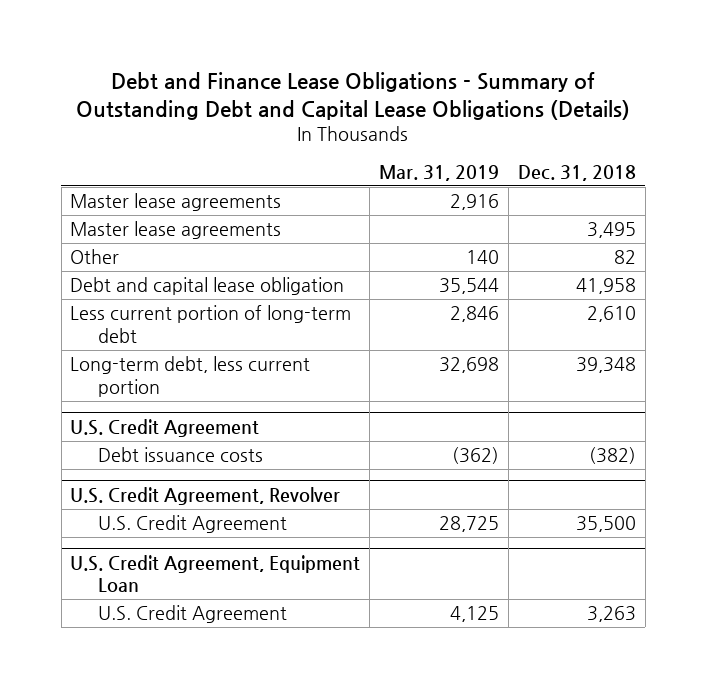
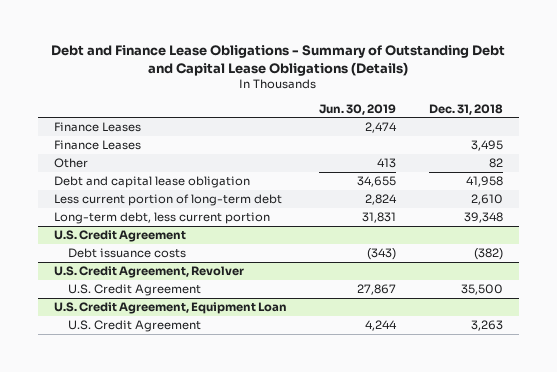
[379,164,500,181] Mar. 31, 2019 -> none
none -> [319,103,397,115] Jun. 30, 2019
[70,193,282,212] Master lease agreements -> [53,121,141,132] Finance Leases
[70,221,282,240] Master lease agreements -> [53,139,141,150] Finance Leases

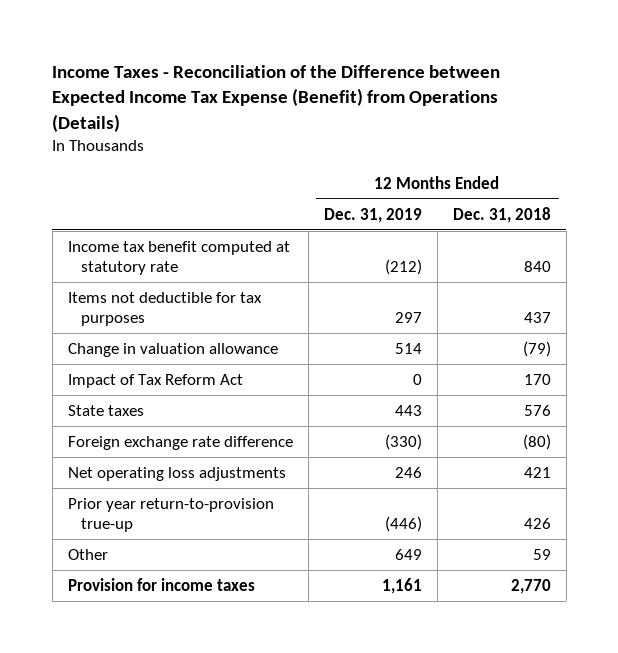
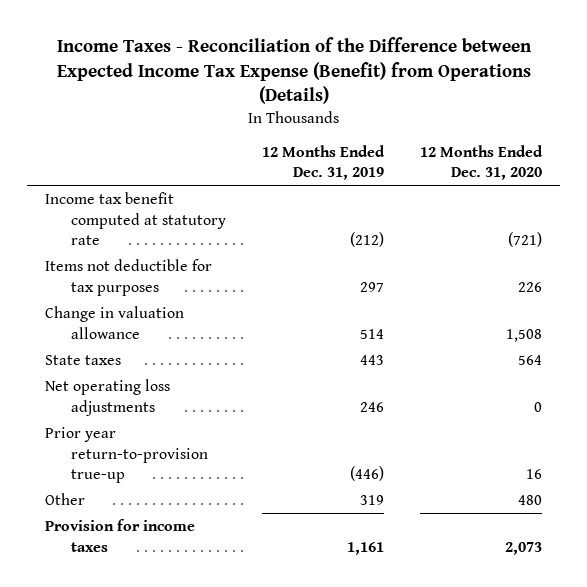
[452,206,551,223] Dec. 31, 2018 -> none
none -> [419,144,543,181] 12 Months Ended Dec. 31, 2020
[67,373,243,388] Impact of Tax Reform Act -> none
[67,435,293,450] Foreign exchange rate difference -> none
[394,548,422,560] 649 -> [359,494,384,505] 319

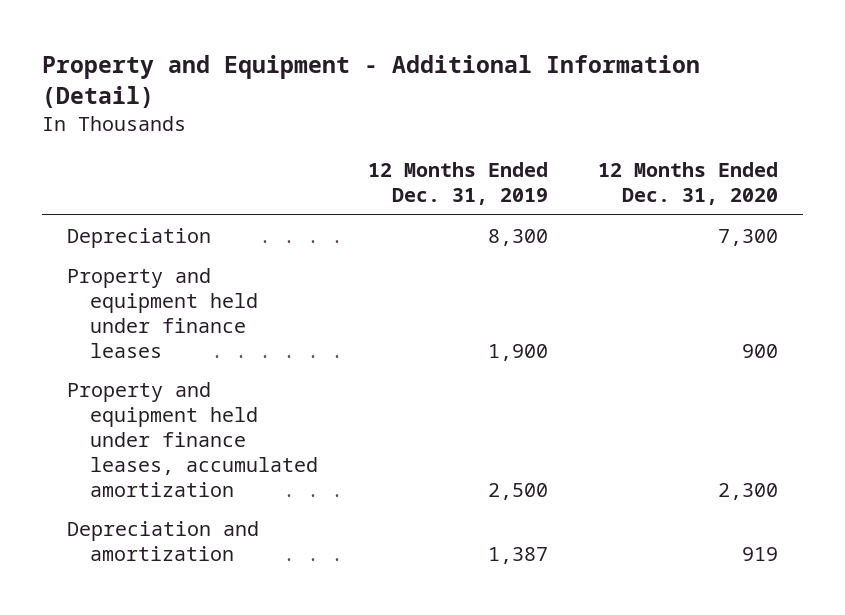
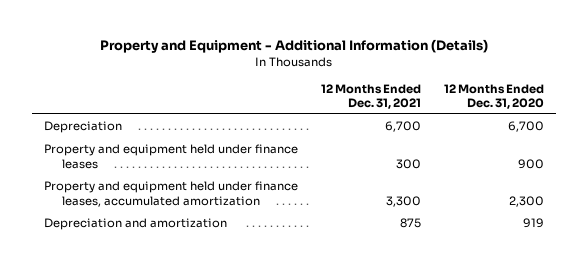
[42,55,701,108] Property and Equipment - Additional Information (Detail) -> [99,39,488,54] Property and Equipment - Additional Information (Details)
[367,162,548,206] 12 Months Ended Dec. 31, 2019 -> none
none -> [320,83,421,109] 12 Months Ended Dec. 31, 2021
[717,228,778,246] 7,300 -> [508,121,545,133] 6,700

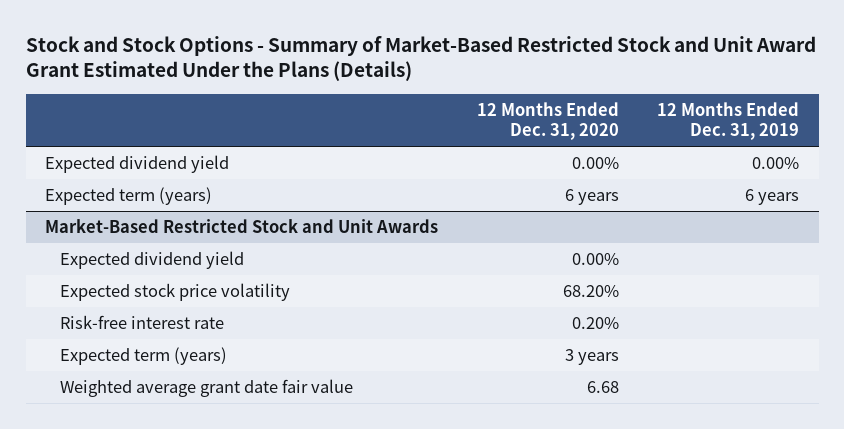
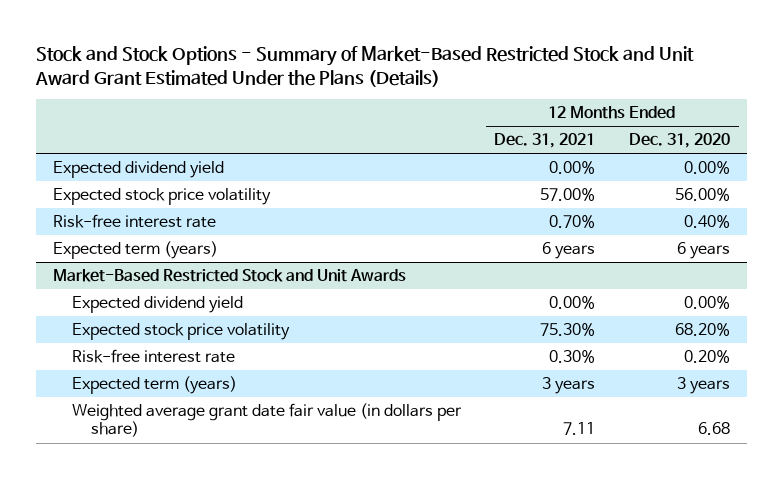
[657,102,800,140] 12 Months Ended Dec. 31, 2019 -> none
none -> [494,133,596,149] Dec. 31, 2021
none -> [52,188,271,206] Expected stock price volatility
none -> [52,214,216,229] Risk-free interest rate
[59,379,353,398] Weighted average grant date fair value -> [71,403,462,438] Weighted average grant date fair value (in dollars per share)

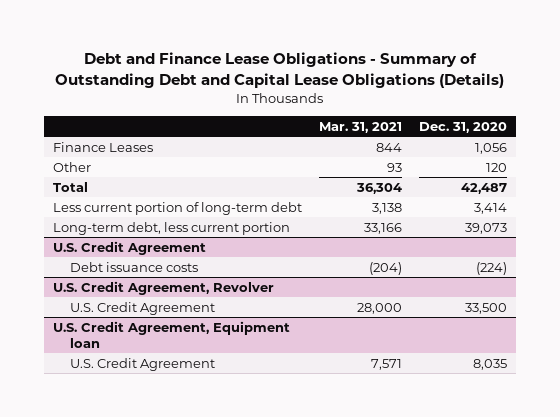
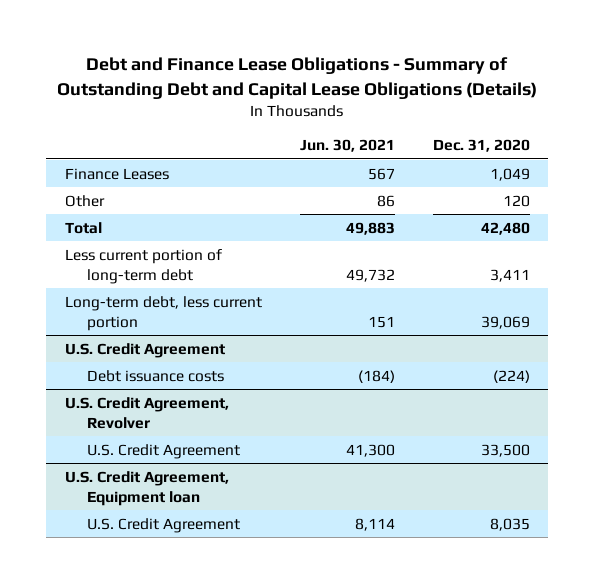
[318,121,402,133] Mar. 31, 2021 -> none
none -> [299,139,395,153] Jun. 30, 2021
[475,142,508,154] 1,056 -> [489,167,530,181] 1,049
[461,182,508,194] 42,487 -> [480,221,530,235] 42,480
[474,202,508,214] 3,414 -> [489,268,530,282] 3,411
[465,222,508,234] 39,073 -> [480,315,530,329] 39,069

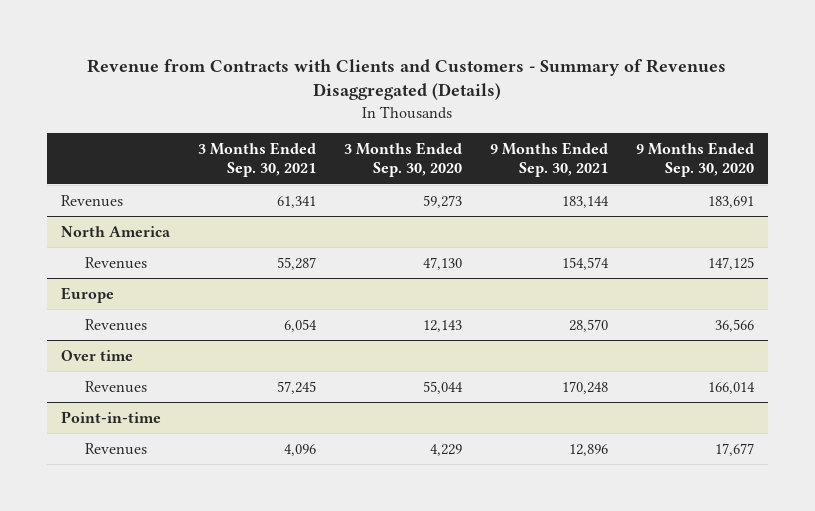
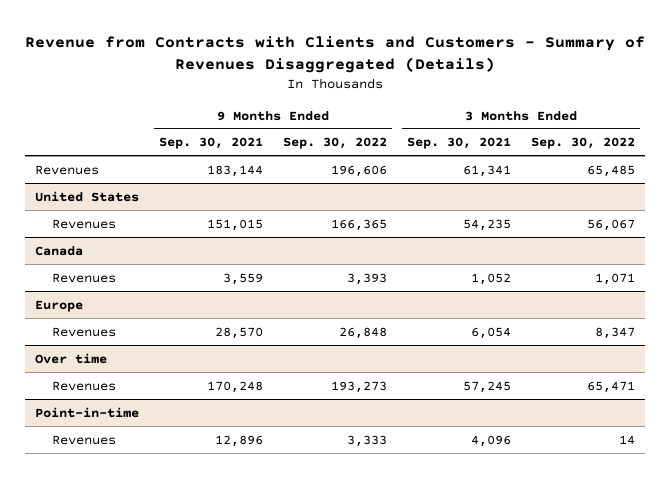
[343,142,462,178] 3 Months Ended Sep. 30, 2020 -> none
[635,142,754,178] 9 Months Ended Sep. 30, 2020 -> none
none -> [283,137,388,150] Sep. 30, 2022
none -> [531,137,636,150] Sep. 30, 2022
[60,225,171,237] North America -> none
none -> [34,190,139,202] United States
[276,256,316,270] 55,287 -> [463,218,512,231] 54,235
[561,256,609,270] 154,574 -> [206,218,263,231] 151,015
none -> [34,245,83,256] Canada
none -> [51,272,116,283] Revenues

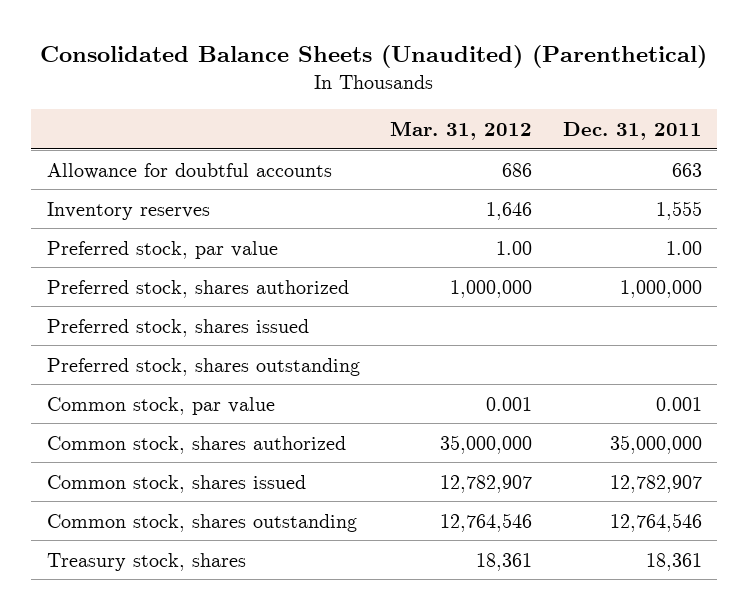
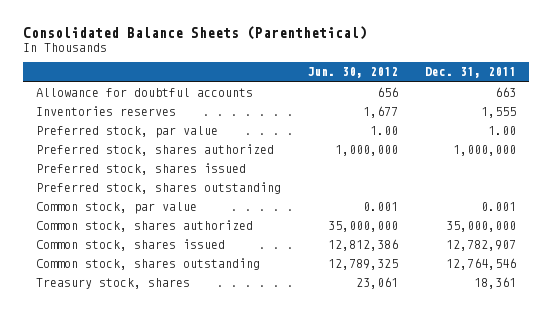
[40,45,708,69] Consolidated Balance Sheets (Unaudited) (Parenthetical) -> [22,26,367,41] Consolidated Balance Sheets (Parenthetical)
[390,120,533,140] Mar. 31, 2012 -> none
none -> [307,67,399,79] Jun. 30, 2012
[46,201,210,220] Inventory reserves -> [35,106,176,117] Inventories reserves

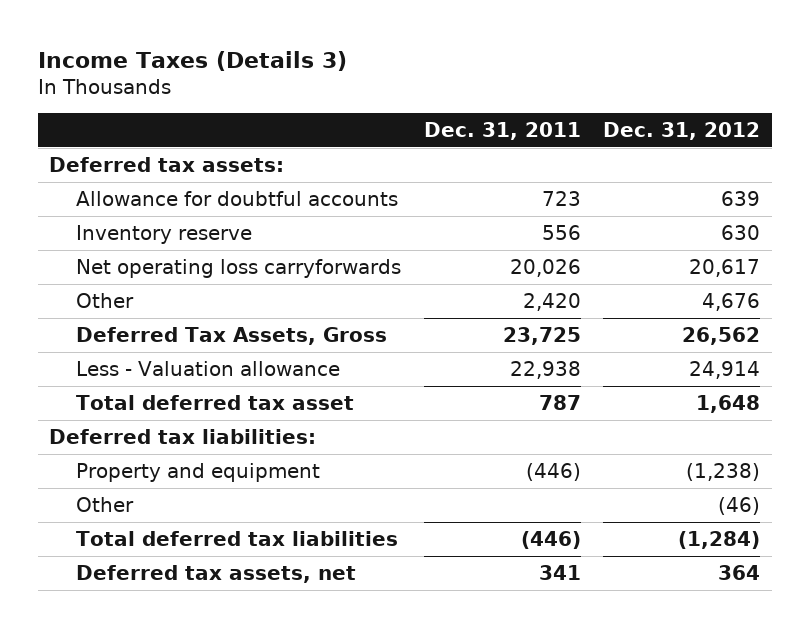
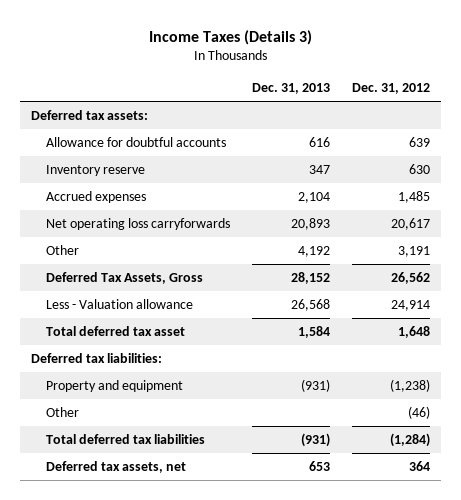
[423,121,581,140] Dec. 31, 2011 -> none
none -> [251,83,330,95] Dec. 31, 2013
none -> [46,191,147,204] Accrued expenses
[702,292,761,311] 4,676 -> [397,246,430,258] 3,191

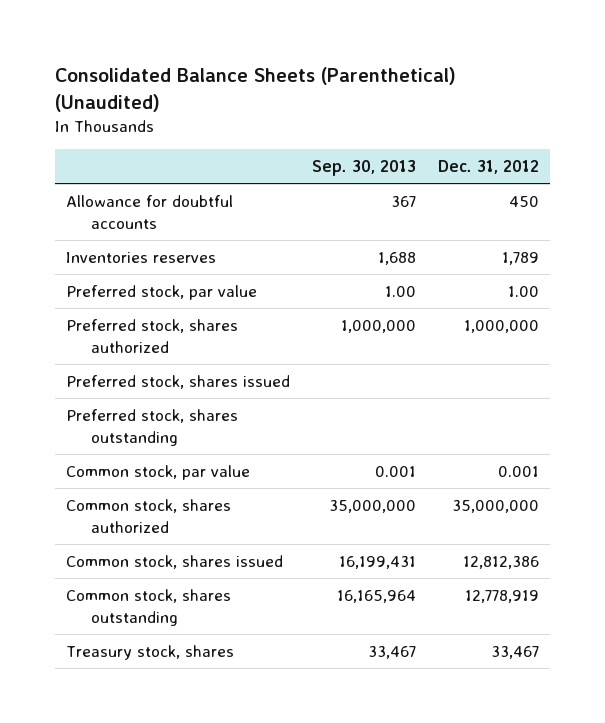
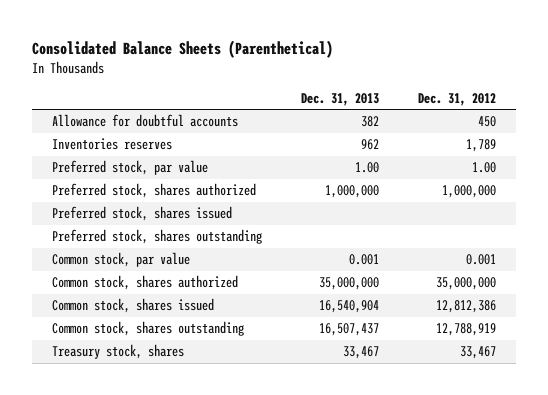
[55,66,457,112] Consolidated Balance Sheets (Parenthetical) (Unaudited) -> [32,39,334,58] Consolidated Balance Sheets (Parenthetical)
[312,160,417,177] Sep. 30, 2013 -> none
none -> [300,92,379,106] Dec. 31, 2013
[465,589,540,603] 12,778,919 -> [436,323,497,337] 12,788,919

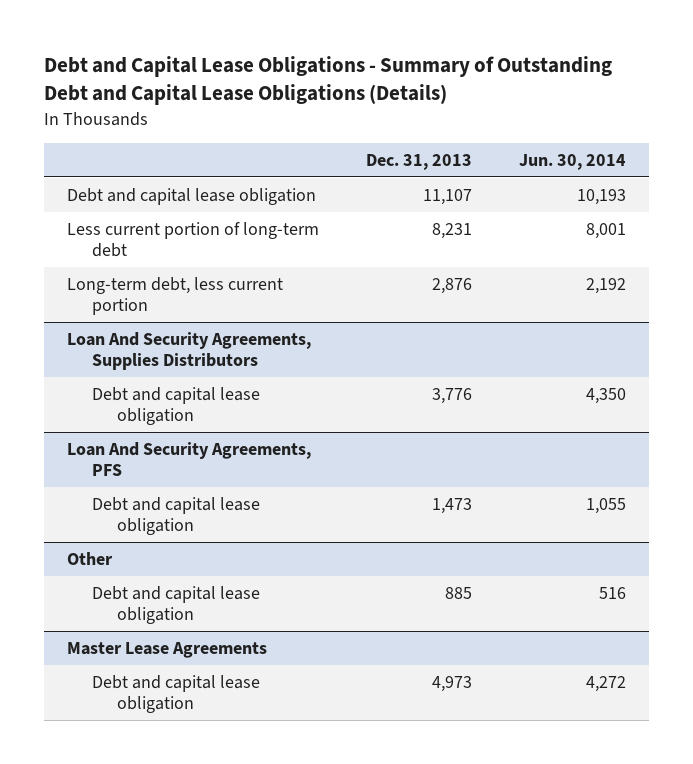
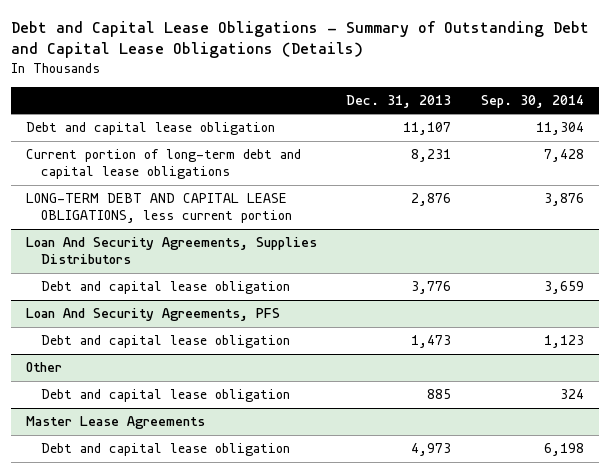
[518,153,626,170] Jun. 30, 2014 -> none
none -> [481,94,585,108] Sep. 30, 2014
[67,221,320,257] Less current portion of long-term debt -> [25,149,301,180] Current portion of long-term debt and capital lease obligations
[67,276,284,315] Long-term debt, less current portion -> [25,193,292,224] LONG-TERM DEBT AND CAPITAL LEASE OBLIGATIONS, less current portion

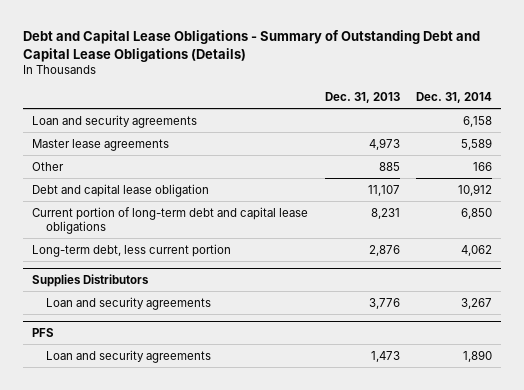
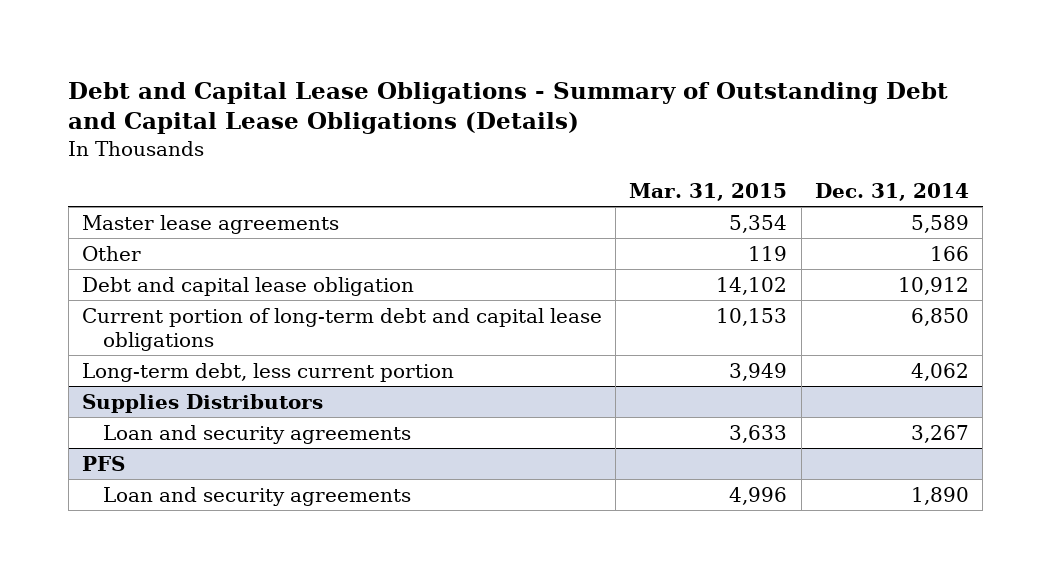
[324,92,400,104] Dec. 31, 2013 -> none
none -> [629,182,788,201] Mar. 31, 2015
[31,114,197,128] Loan and security agreements -> none

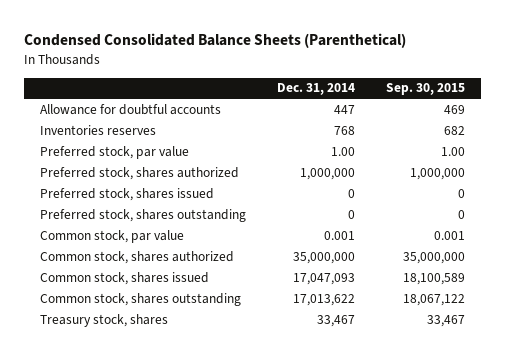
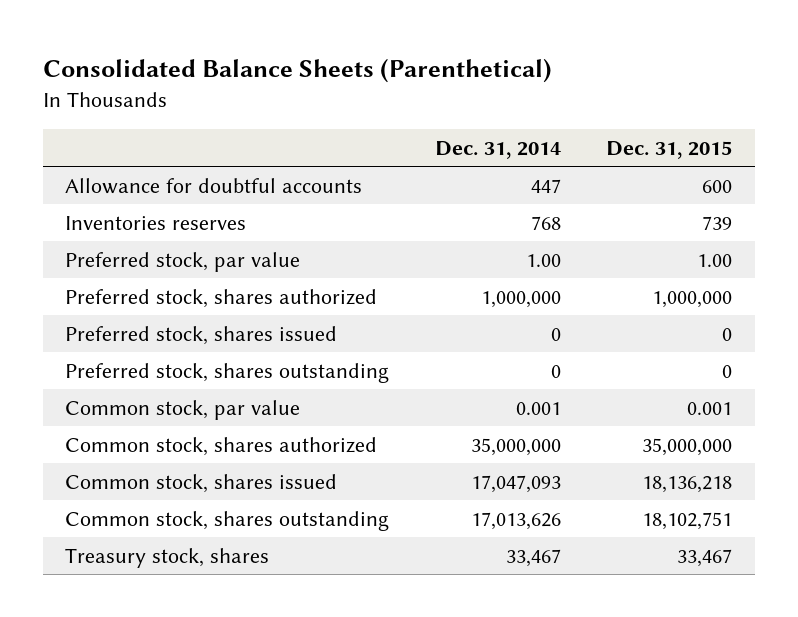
[24,33,407,49] Condensed Consolidated Balance Sheets (Parenthetical) -> [42,58,552,84] Consolidated Balance Sheets (Parenthetical)
[386,83,466,96] Sep. 30, 2015 -> none
none -> [606,140,733,159] Dec. 31, 2015
[292,293,355,306] 17,013,622 -> [470,511,561,530] 17,013,626

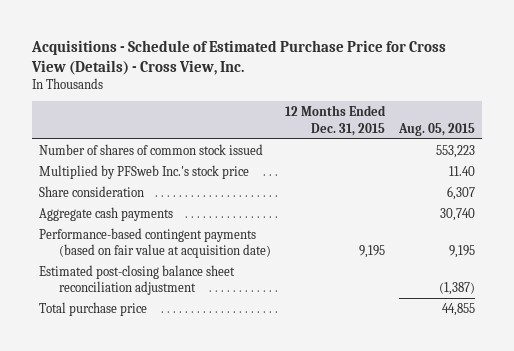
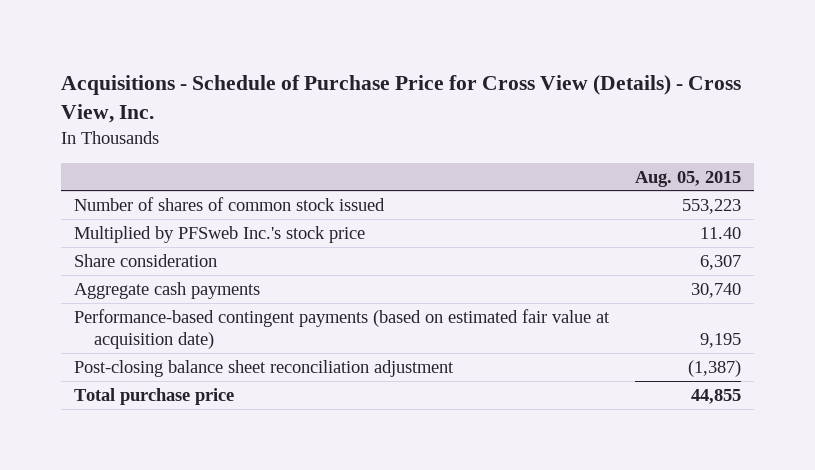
[31,39,447,75] Acquisitions - Schedule of Estimated Purchase Price for Cross View (Details) - Cross View, Inc. -> [61,75,742,124] Acquisitions - Schedule of Purchase Price for Cross View (Details) - Cross View, Inc.
[285,105,387,136] 12 Months Ended Dec. 31, 2015 -> none
[39,227,272,259] Performance-based contingent payments (based on fair value at acquisition date) -> [74,308,611,350] Performance-based contingent payments (based on estimated fair value at acquisition date)
[39,264,236,296] Estimated post-closing balance sheet reconciliation adjustment -> [74,359,455,377] Post-closing balance sheet reconciliation adjustment

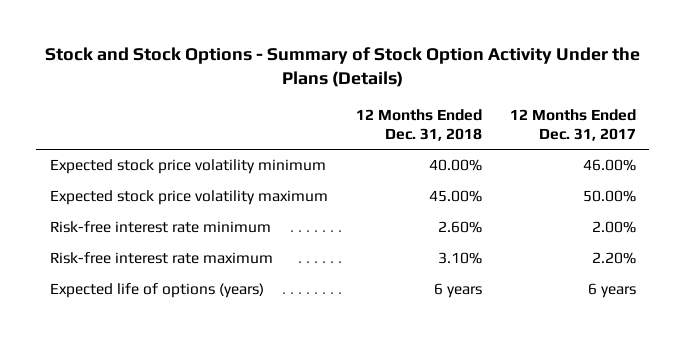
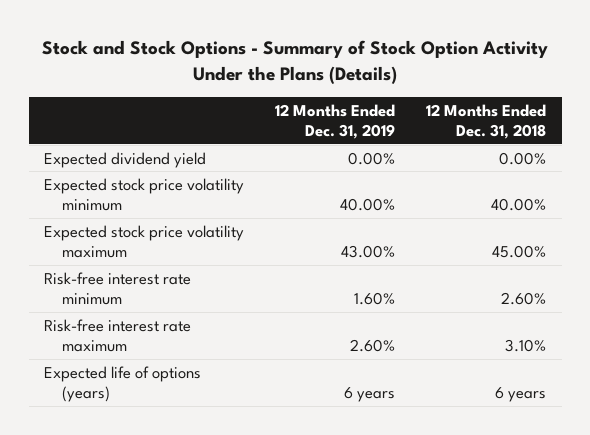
[509,109,636,142] 12 Months Ended Dec. 31, 2017 -> none
none -> [275,103,396,139] 12 Months Ended Dec. 31, 2019
none -> [44,151,207,168] Expected dividend yield

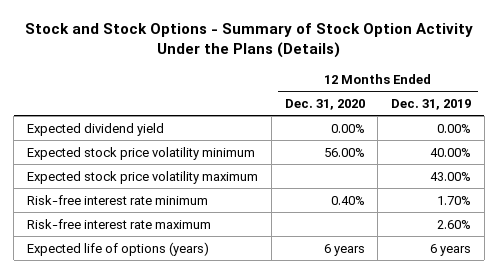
[426,103,547,139] 12 Months Ended Dec. 31, 2018 -> none
none -> [284,98,365,110] Dec. 31, 2020
[354,292,396,306] 1.60% -> [436,195,471,205] 1.70%

